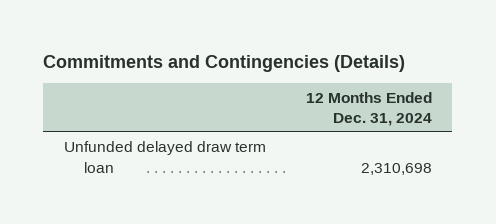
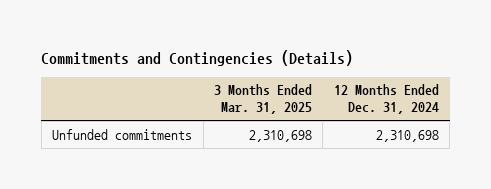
none -> [213,84,312,115] 3 Months Ended Mar. 31, 2025
[63,141,266,173] Unfunded delayed draw term loan -> [52,128,193,140] Unfunded commitments

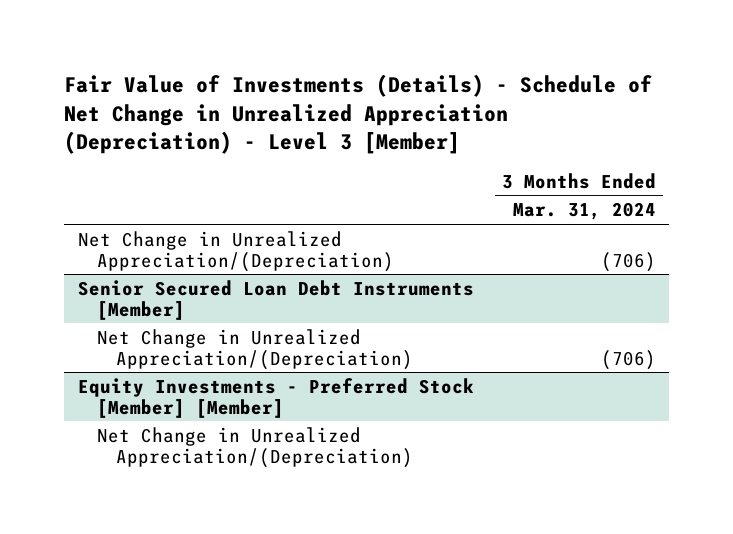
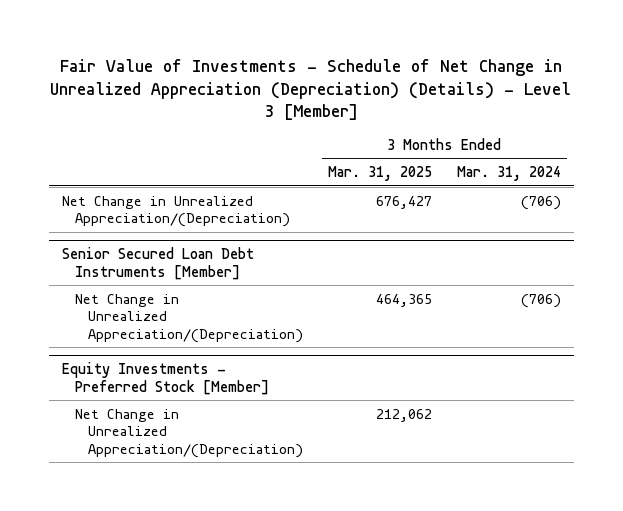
[63,74,652,155] Fair Value of Investments (Details) - Schedule of Net Change in Unrealized Appreciation (Depreciation) - Level 3 [Member] -> [50,58,572,121] Fair Value of Investments - Schedule of Net Change in Unrealized Appreciation (Depreciation) (Details) - Level 3 [Member]
none -> [327,166,432,182] Mar. 31, 2025
[77,377,474,418] Equity Investments - Preferred Stock [Member] [Member] -> [61,362,269,395] Equity Investments - Preferred Stock [Member]

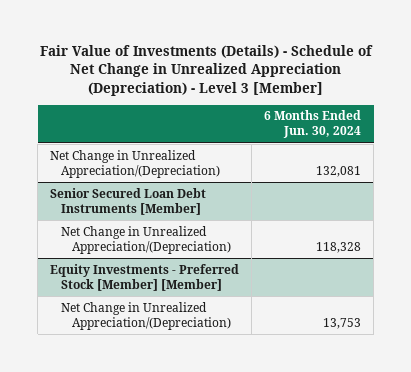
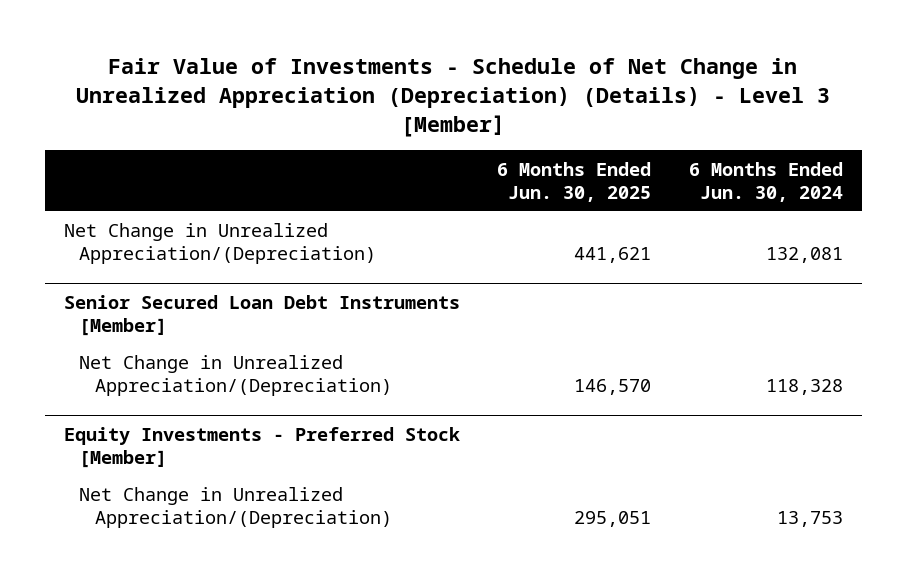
[39,45,373,96] Fair Value of Investments (Details) - Schedule of Net Change in Unrealized Appreciation (Depreciation) - Level 3 [Member] -> [76,57,831,137] Fair Value of Investments - Schedule of Net Change in Unrealized Appreciation (Depreciation) (Details) - Level 3 [Member]
none -> [497,161,652,202] 6 Months Ended Jun. 30, 2025
[50,263,240,291] Equity Investments - Preferred Stock [Member] [Member] -> [63,426,460,469] Equity Investments - Preferred Stock [Member]

